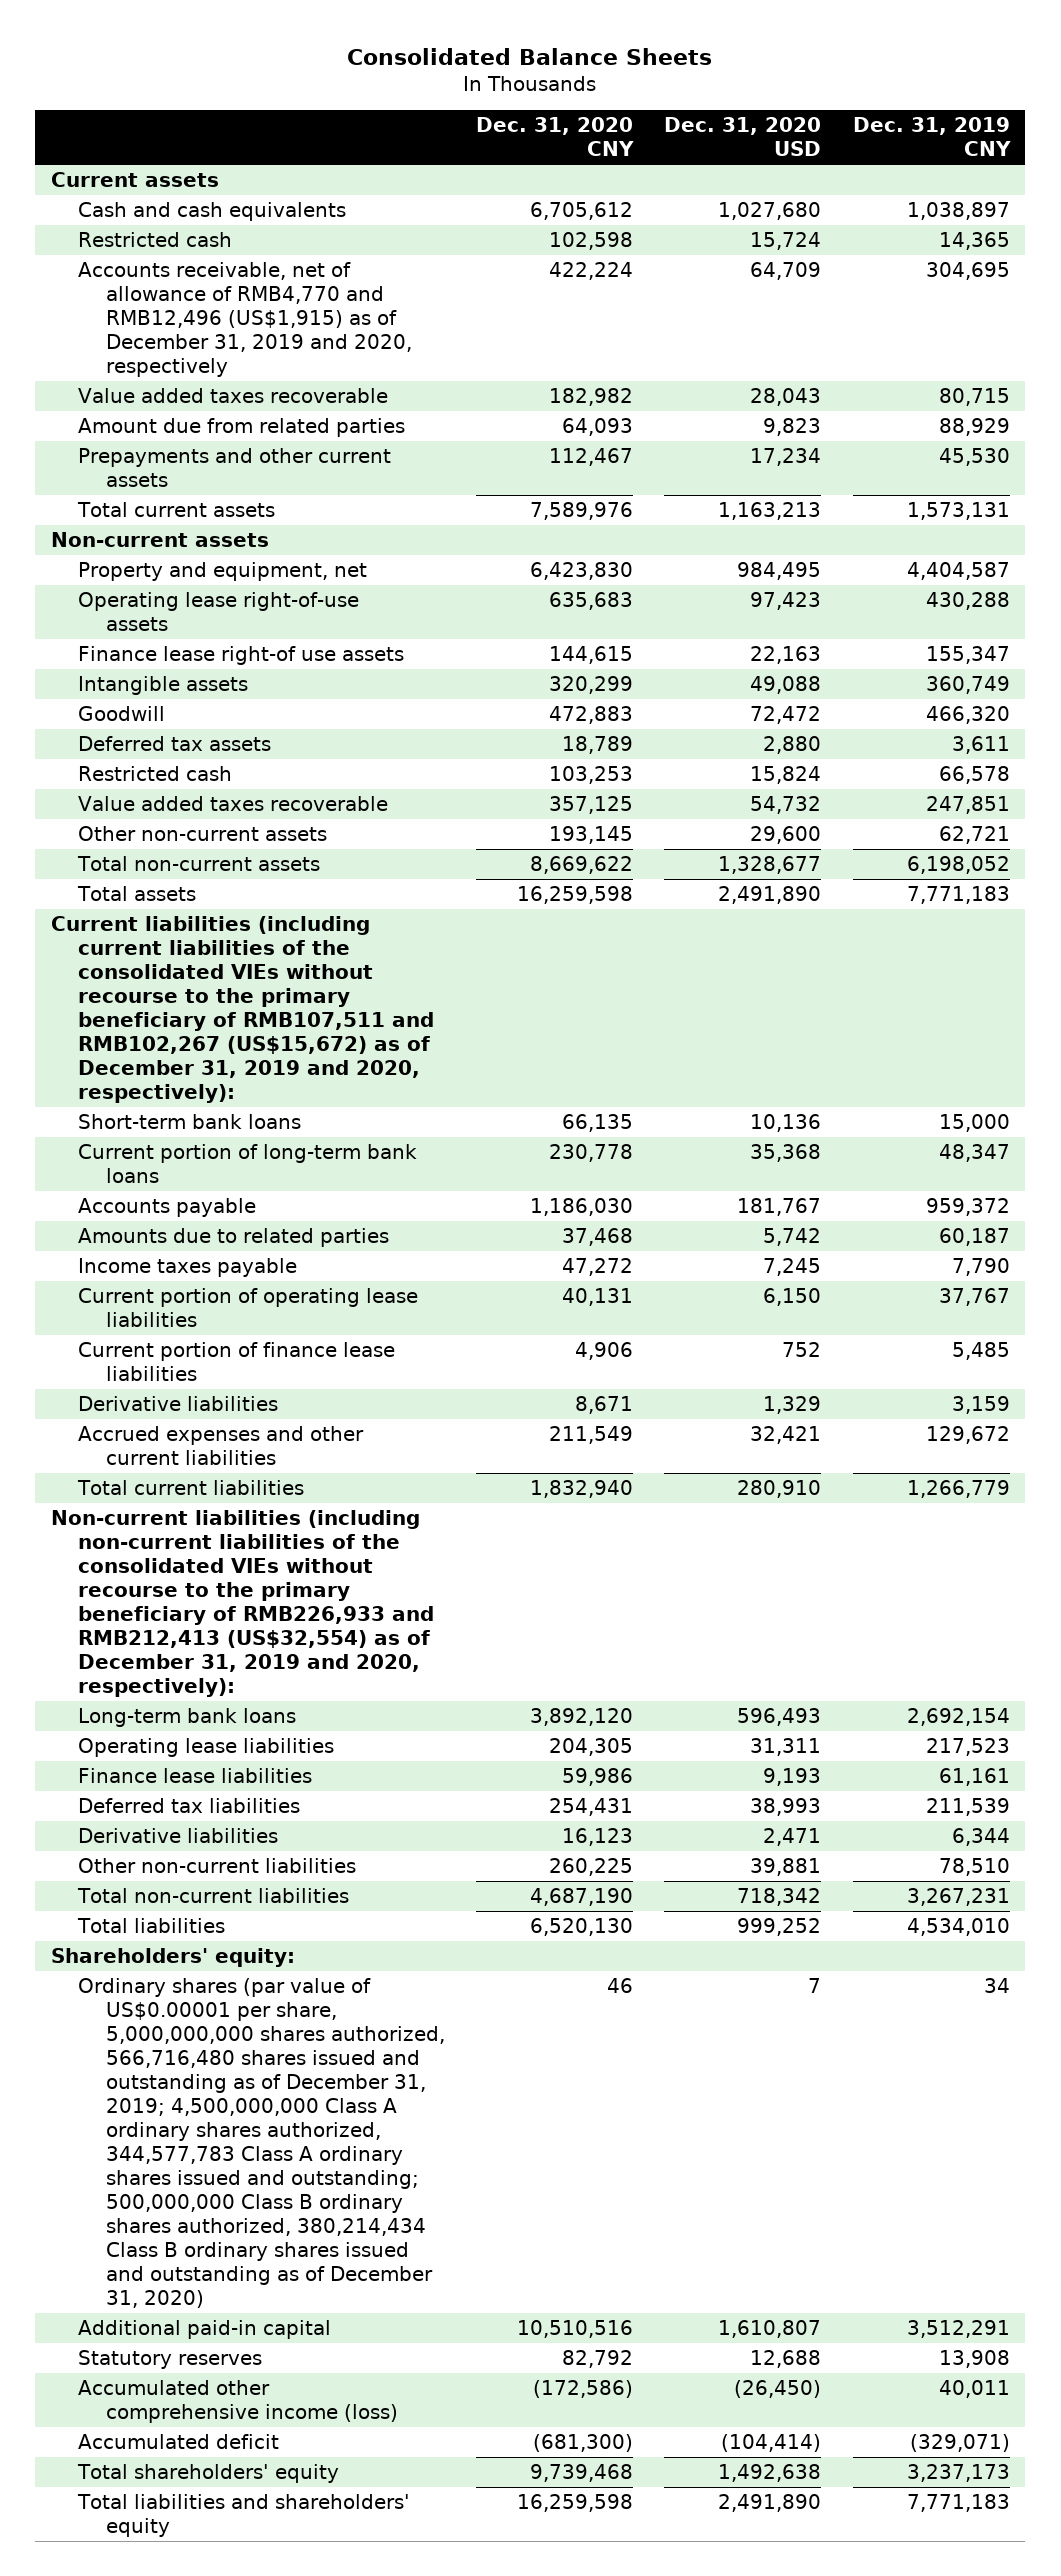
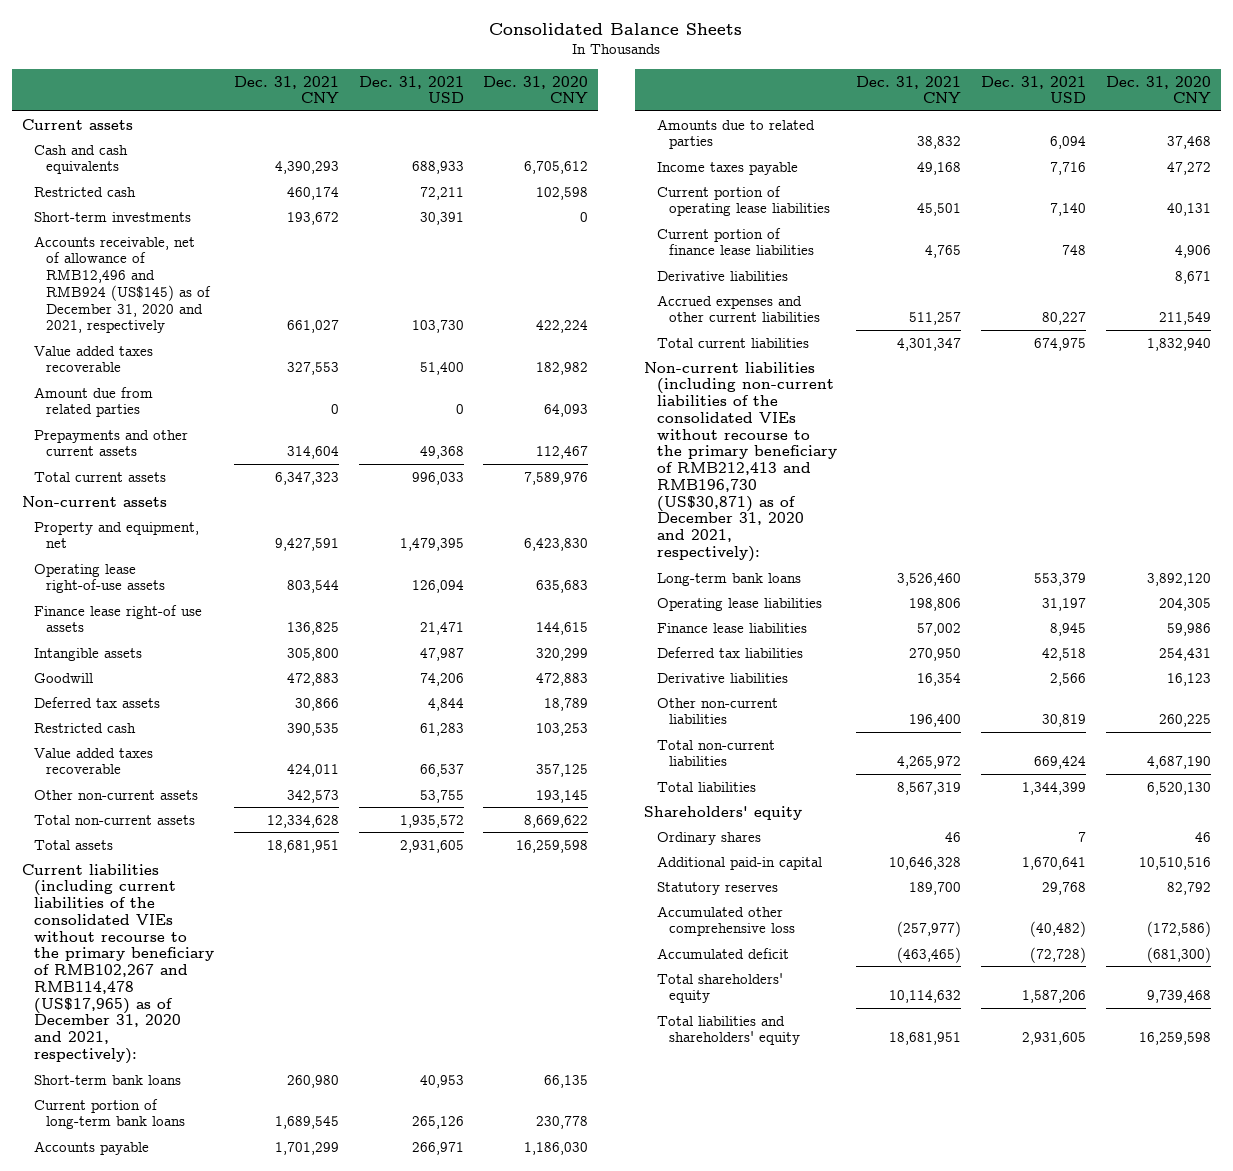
[664,117,822,157] Dec. 31, 2020 USD -> none
[852,117,1011,157] Dec. 31, 2019 CNY -> none
none -> [233,75,339,104] Dec. 31, 2021 CNY
none -> [358,75,464,104] Dec. 31, 2021 USD
none -> [34,211,192,222] Short-term investments
[78,262,412,377] Accounts receivable, net of allowance of RMB4,770 and RMB12,496 (US$1,915) as of December 31, 2019 and 2020, respectively -> [34,235,212,334] Accounts receivable, net of allowance of RMB12,496 and RMB924 (US$145) as of December 31, 2020 and 2021, respectively
[50,916,435,1103] Current liabilities (including current liabilities of the consolidated VIEs without recourse to the primary beneficiary of RMB107,511 and RMB102,267 (US$15,672) as of December 31, 2019 and 2020, respectively): -> [22,863,215,1064] Current liabilities (including current liabilities of the consolidated VIEs without recourse to the primary beneficiary of RMB102,267 and RMB114,478 (US$17,965) as of December 31, 2020 and 2021, respectively):
[50,1510,435,1697] Non-current liabilities (including non-current liabilities of the consolidated VIEs without recourse to the primary beneficiary of RMB226,933 and RMB212,413 (US$32,554) as of December 31, 2019 and 2020, respectively): -> [644,361,837,562] Non-current liabilities (including non-current liabilities of the consolidated VIEs without recourse to the primary beneficiary of RMB212,413 and RMB196,730 (US$30,871) as of December 31, 2020 and 2021, respectively):
[50,1948,295,1968] Shareholders' equity: -> [644,805,803,820] Shareholders' equity
[78,1978,445,2308] Ordinary shares (par value of US$0.00001 per share, 5,000,000,000 shares authorized, 566,716,480 shares issued and outstanding as of December 31, 2019; 4,500,000,000 Class A ordinary shares authorized, 344,577,783 Class A ordinary shares issued and outstanding; 500,000,000 Class B ordinary shares authorized, 380,214,434 Class B ordinary shares issued and outstanding as of December 31, 2020) -> [656,831,761,845] Ordinary shares
[78,2380,398,2424] Accumulated other comprehensive income (loss) -> [656,905,795,937] Accumulated other comprehensive loss

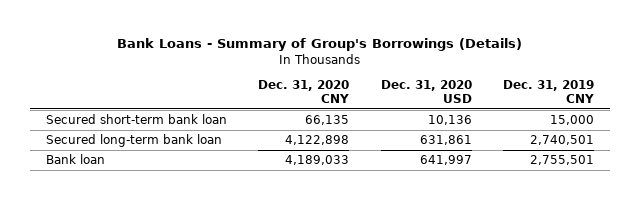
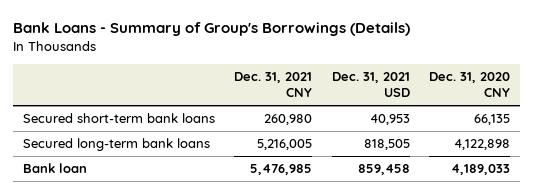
[380,80,472,103] Dec. 31, 2020 USD -> none
[502,80,594,103] Dec. 31, 2019 CNY -> none
none -> [234,72,313,98] Dec. 31, 2021 CNY
none -> [331,72,410,98] Dec. 31, 2021 USD
[45,114,227,125] Secured short-term bank loan -> [22,113,215,124] Secured short-term bank loans
[45,134,222,148] Secured long-term bank loan -> [22,138,210,152] Secured long-term bank loans

